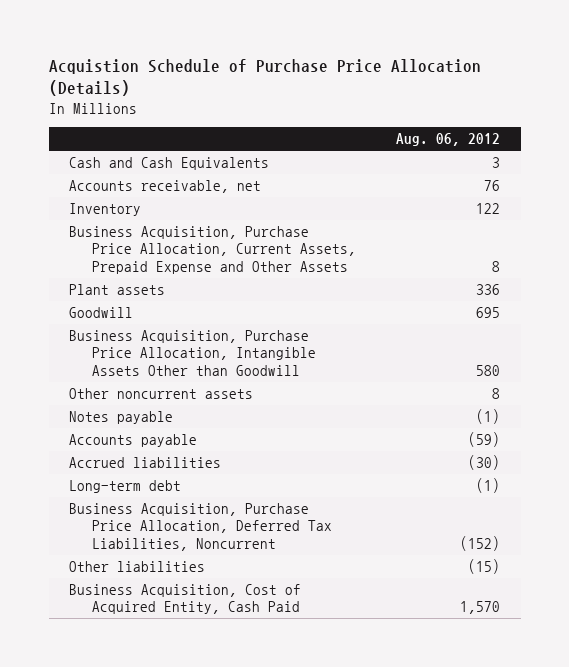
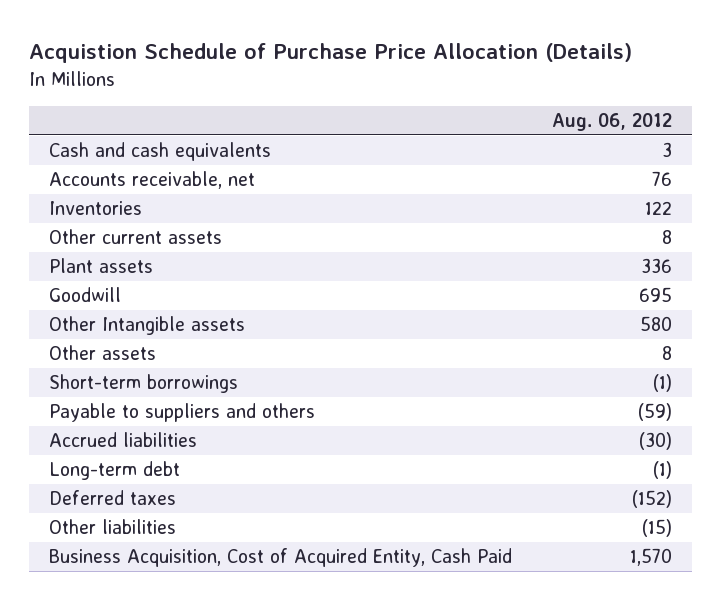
[69,157,270,171] Cash and Cash Equivalents -> [48,142,271,162] Cash and cash equivalents
[69,203,142,217] Inventory -> [48,201,142,216] Inventories
[69,226,356,274] Business Acquisition, Purchase Price Allocation, Current Assets, Prepaid Expense and Other Assets -> [48,229,222,245] Other current assets
[69,330,316,376] Business Acquisition, Purchase Price Allocation, Intangible Assets Other than Goodwill -> [48,316,245,336] Other Intangible assets
[69,388,254,400] Other noncurrent assets -> [48,345,156,361] Other assets
[69,411,174,425] Notes payable -> [48,374,238,394] Short-term borrowings
[69,434,198,448] Accounts payable -> [48,403,315,423] Payable to suppliers and others
[69,503,332,551] Business Acquisition, Purchase Price Allocation, Deferred Tax Liabilities, Noncurrent -> [48,490,176,506] Deferred taxes

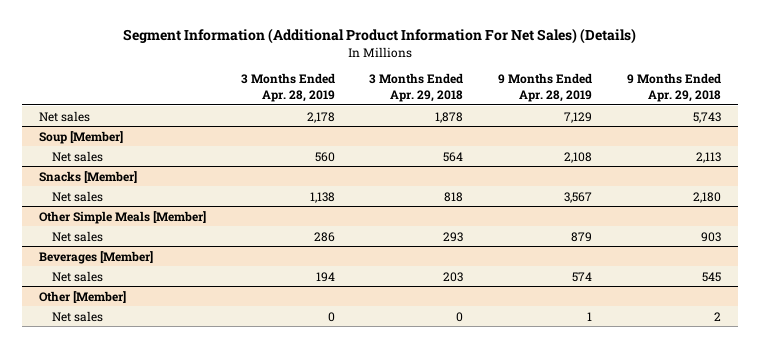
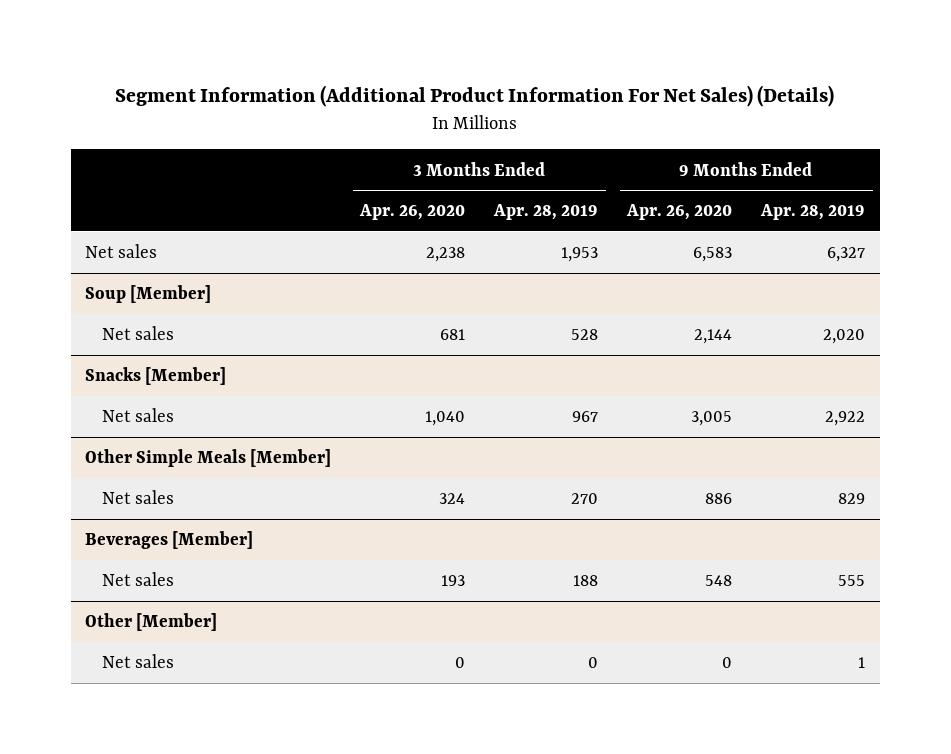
[369,73,464,102] 3 Months Ended Apr. 29, 2018 -> none
[626,73,721,102] 9 Months Ended Apr. 29, 2018 -> none
none -> [359,204,466,221] Apr. 26, 2020
none -> [626,204,733,221] Apr. 26, 2020
[306,111,335,123] 2,178 -> [561,247,599,263] 1,953
[564,111,593,123] 7,129 -> [827,247,866,263] 6,327
[314,151,335,162] 560 -> [571,329,599,341] 528
[564,151,593,163] 2,108 -> [823,329,866,345] 2,020
[309,191,335,203] 1,138 -> [572,411,599,423] 967
[564,191,593,203] 3,567 -> [825,411,866,427] 2,922
[313,231,335,242] 286 -> [571,493,599,505] 270
[571,231,593,242] 879 -> [838,493,866,505] 829
[315,271,335,282] 194 -> [573,575,599,587] 188
[572,271,593,282] 574 -> [838,575,866,587] 555

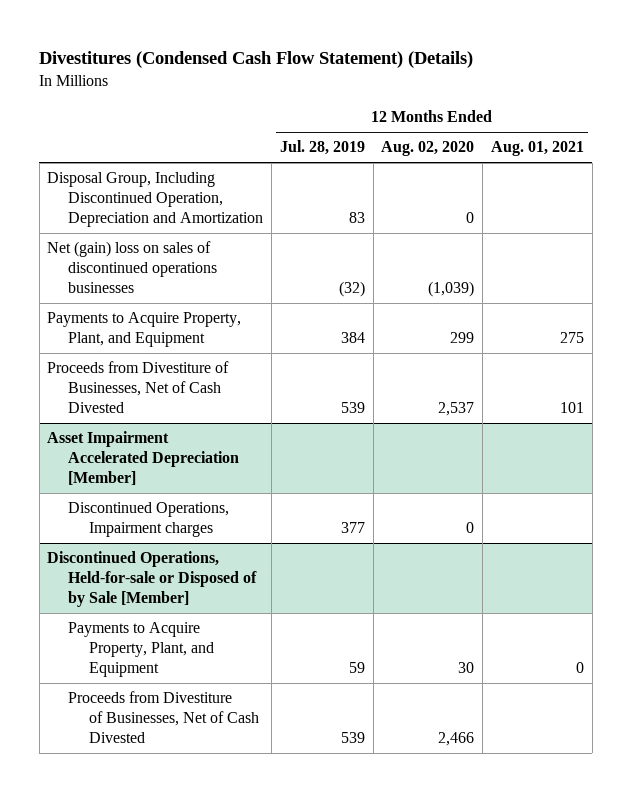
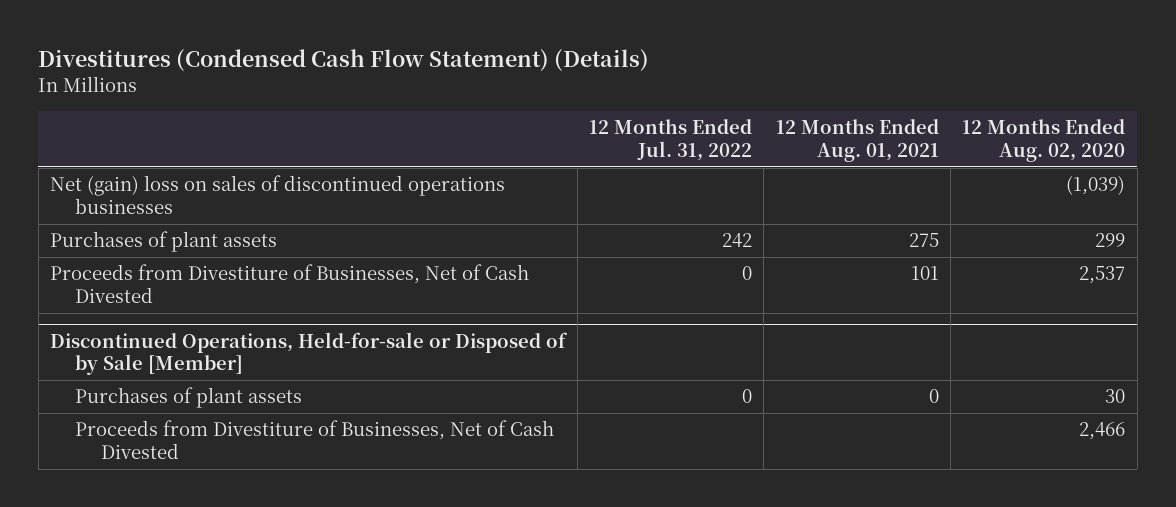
[279,140,365,156] Jul. 28, 2019 -> none
none -> [588,119,752,161] 12 Months Ended Jul. 31, 2022
[47,172,264,228] Disposal Group, Including Discontinued Operation, Depreciation and Amortization -> none
[47,312,242,348] Payments to Acquire Property, Plant, and Equipment -> [50,231,278,253] Purchases of plant assets
[47,431,240,486] Asset Impairment Accelerated Depreciation [Member] -> none
[68,502,230,538] Discontinued Operations, Impairment charges -> none
[68,622,214,678] Payments to Acquire Property, Plant, and Equipment -> [75,387,303,409] Purchases of plant assets

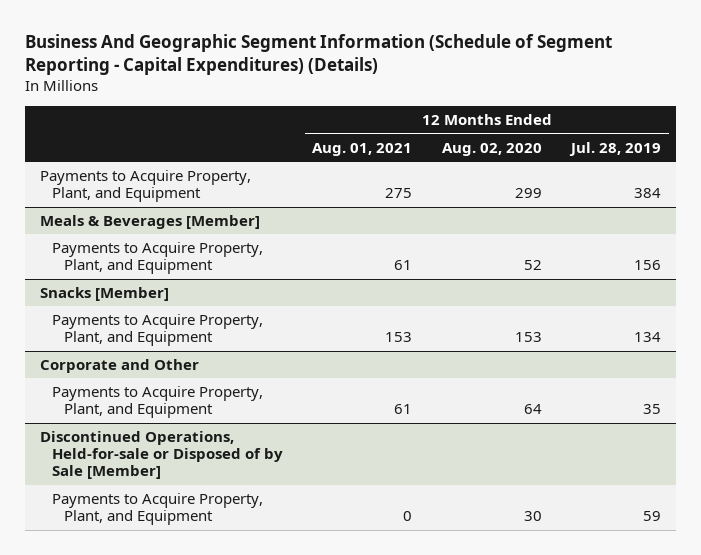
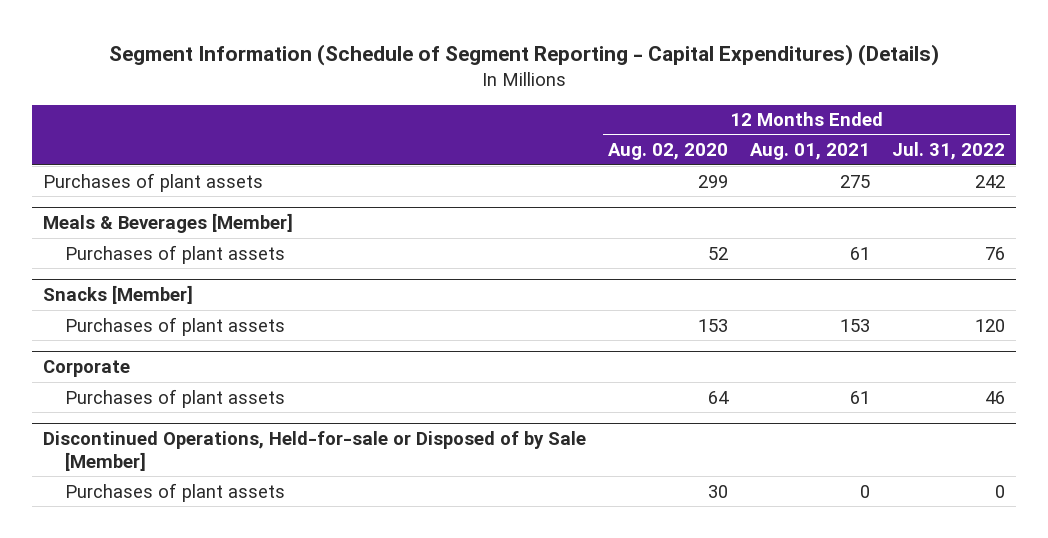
[25,34,613,76] Business And Geographic Segment Information (Schedule of Segment Reporting - Capital Expenditures) (Details) -> [109,44,940,67] Segment Information (Schedule of Segment Reporting - Capital Expenditures) (Details)
[569,141,662,156] Jul. 28, 2019 -> none
none -> [891,142,1005,161] Jul. 31, 2022
[39,170,251,203] Payments to Acquire Property, Plant, and Equipment -> [43,172,264,192] Purchases of plant assets
[52,242,264,275] Payments to Acquire Property, Plant, and Equipment -> [64,244,285,264] Purchases of plant assets
[52,314,264,347] Payments to Acquire Property, Plant, and Equipment -> [64,316,285,336] Purchases of plant assets
[39,359,199,374] Corporate and Other -> [43,360,131,378] Corporate
[52,386,264,419] Payments to Acquire Property, Plant, and Equipment -> [64,388,285,408] Purchases of plant assets
[52,493,264,526] Payments to Acquire Property, Plant, and Equipment -> [64,482,285,502] Purchases of plant assets

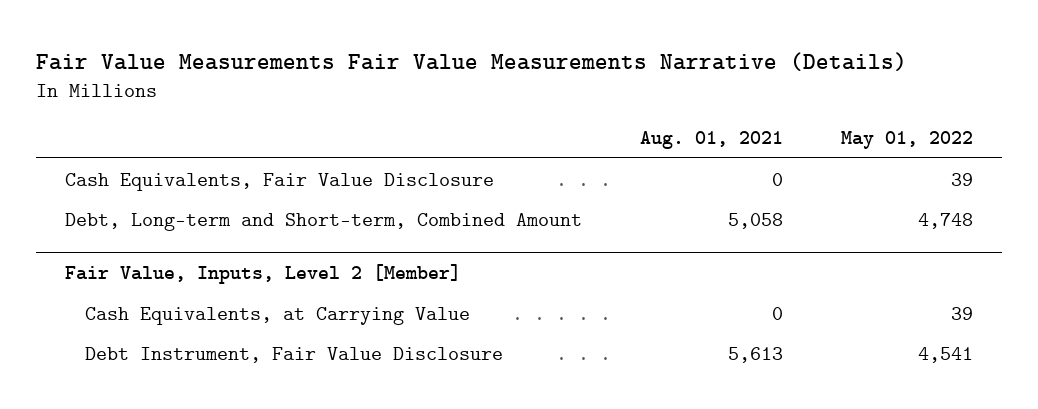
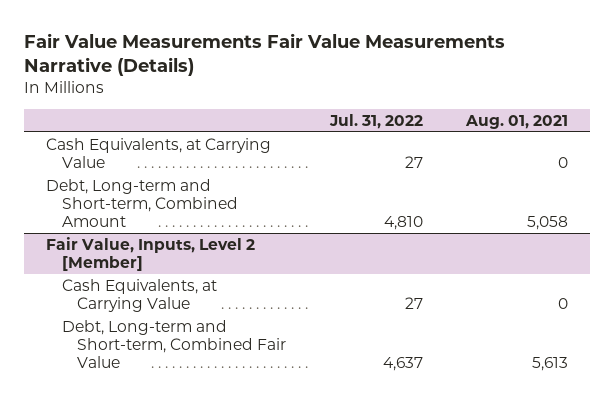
[841,131,974,150] May 01, 2022 -> none
none -> [328,113,423,129] Jul. 31, 2022
[65,172,495,191] Cash Equivalents, Fair Value Disclosure -> none
none -> [46,137,272,168] Cash Equivalents, at Carrying Value
[84,346,503,363] Debt Instrument, Fair Value Disclosure -> [61,319,287,368] Debt, Long-term and Short-term, Combined Fair Value

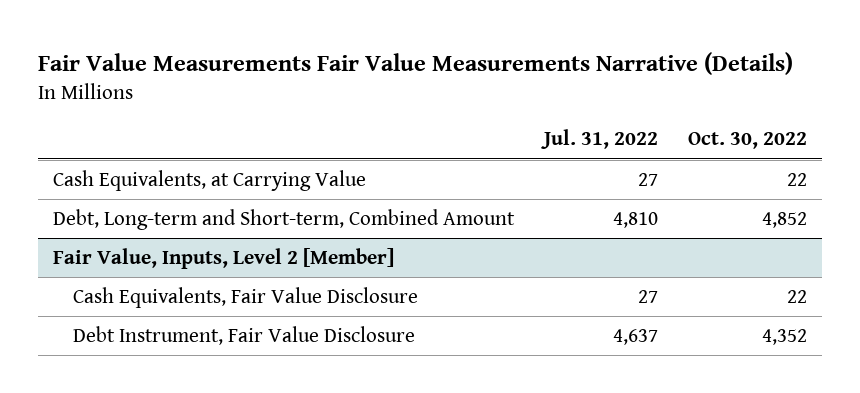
[465,114,569,129] Aug. 01, 2021 -> none
none -> [687,132,807,150] Oct. 30, 2022
[61,278,217,312] Cash Equivalents, at Carrying Value -> none
none -> [73,287,419,309] Cash Equivalents, Fair Value Disclosure
[61,319,287,368] Debt, Long-term and Short-term, Combined Fair Value -> [73,326,416,346] Debt Instrument, Fair Value Disclosure

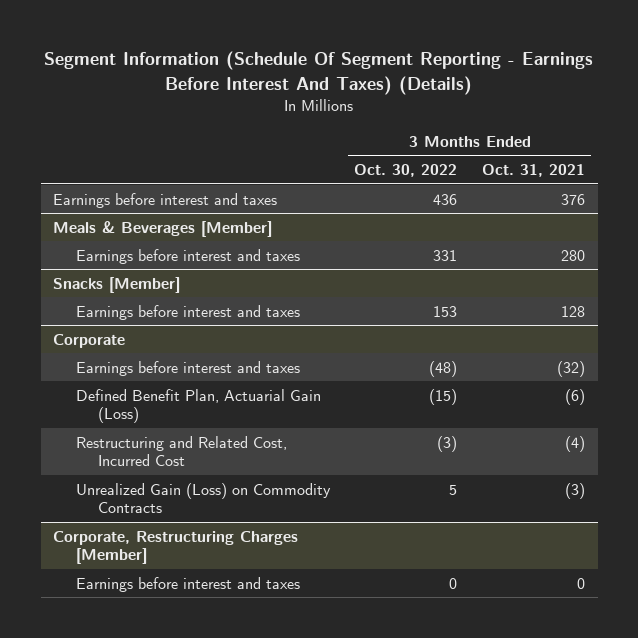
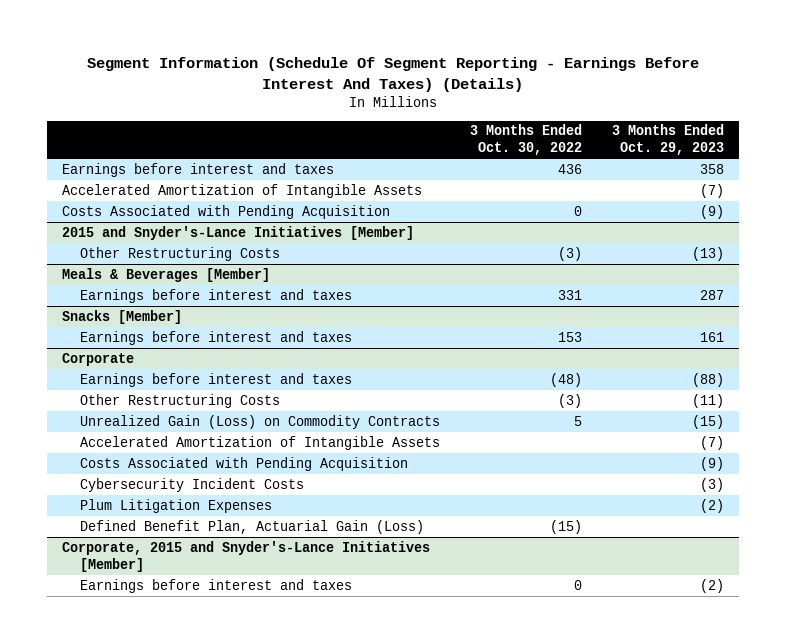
[482,164,586,178] Oct. 31, 2021 -> none
none -> [612,124,725,156] 3 Months Ended Oct. 29, 2023
none -> [62,183,423,198] Accelerated Amortization of Intangible Assets
none -> [62,204,391,219] Costs Associated with Pending Acquisition
none -> [62,225,415,240] 2015 and Snyder's-Lance Initiatives [Member]
none -> [79,246,280,261] Other Restructuring Costs
[75,435,287,467] Restructuring and Related Cost, Incurred Cost -> none
none -> [79,393,280,408] Other Restructuring Costs
[52,530,298,565] Corporate, Restructuring Charges [Member] -> none
none -> [79,435,440,450] Accelerated Amortization of Intangible Assets
none -> [79,456,408,471] Costs Associated with Pending Acquisition
none -> [79,477,304,492] Cybersecurity Incident Costs
none -> [79,498,272,513] Plum Litigation Expenses
[75,388,321,424] Defined Benefit Plan, Actuarial Gain (Loss) -> [79,519,424,534] Defined Benefit Plan, Actuarial Gain (Loss)
none -> [62,540,431,572] Corporate, 2015 and Snyder's-Lance Initiatives [Member]

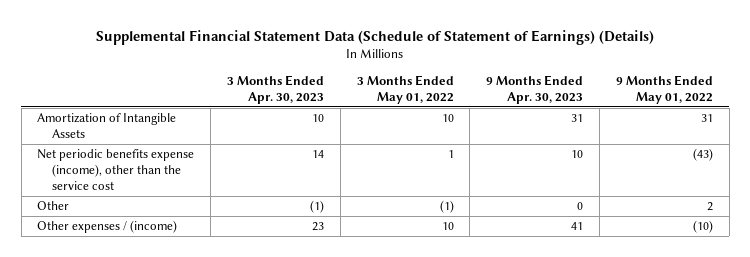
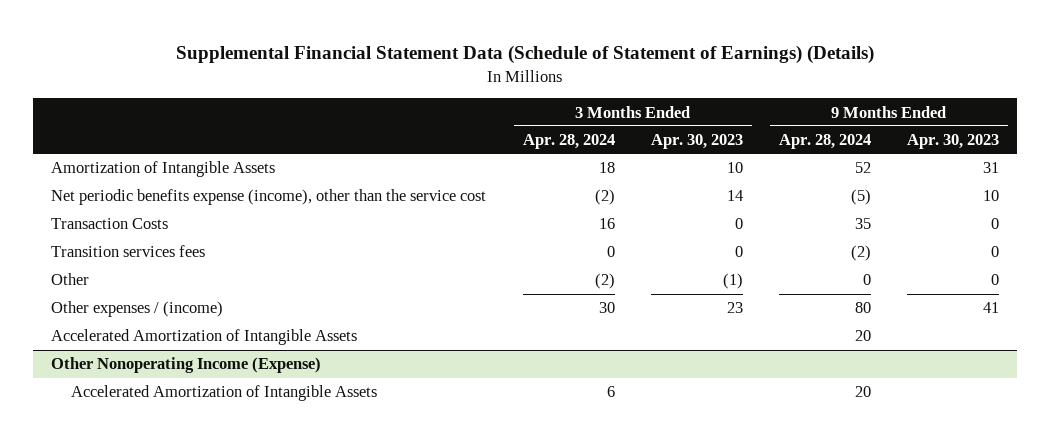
[356,74,454,105] 3 Months Ended May 01, 2022 -> none
[615,74,713,105] 9 Months Ended May 01, 2022 -> none
none -> [522,134,615,150] Apr. 28, 2024
none -> [778,134,871,150] Apr. 28, 2024
none -> [51,218,169,230] Transaction Costs
none -> [51,245,206,258] Transition services fees
none -> [51,329,358,346] Accelerated Amortization of Intangible Assets
none -> [51,357,322,374] Other Nonoperating Income (Expense)
none -> [71,385,378,402] Accelerated Amortization of Intangible Assets

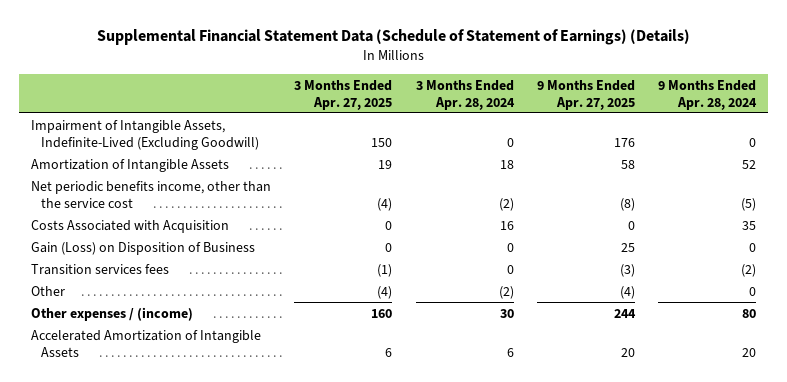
[650,134,743,150] Apr. 30, 2023 -> none
[906,134,999,150] Apr. 30, 2023 -> none
none -> [294,79,393,110] 3 Months Ended Apr. 27, 2025
none -> [536,79,635,110] 9 Months Ended Apr. 27, 2025
none -> [30,119,260,150] Impairment of Intangible Assets, Indefinite-Lived (Excluding Goodwill)
[51,189,487,206] Net periodic benefits expense (income), other than the service cost -> [30,180,271,208] Net periodic benefits income, other than the service cost
[51,218,169,230] Transaction Costs -> [30,219,229,233] Costs Associated with Acquisition
none -> [30,241,255,255] Gain (Loss) on Disposition of Business
[51,329,358,346] Accelerated Amortization of Intangible Assets -> none
[51,357,322,374] Other Nonoperating Income (Expense) -> none

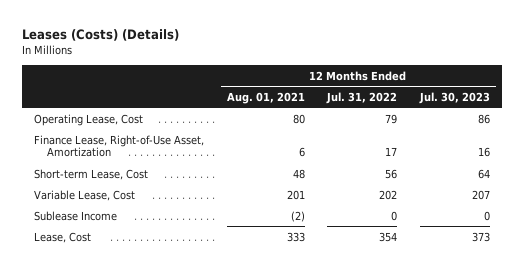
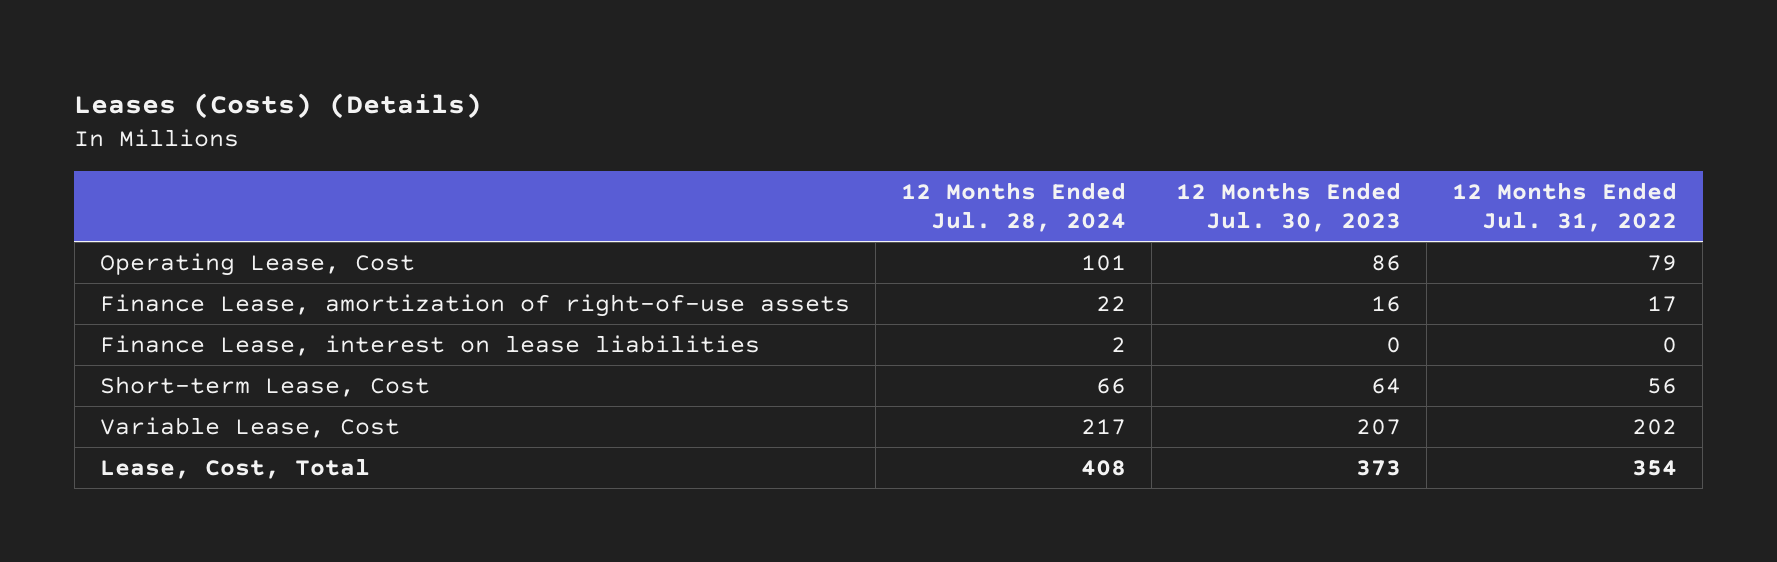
[226,91,305,104] Aug. 01, 2021 -> none
none -> [900,181,1126,232] 12 Months Ended Jul. 28, 2024
[33,134,204,158] Finance Lease, Right-of-Use Asset, Amortization -> [99,293,850,317] Finance Lease, amortization of right-of-use assets
none -> [99,334,760,356] Finance Lease, interest on lease liabilities
[33,210,117,221] Sublease Income -> none
[33,231,91,243] Lease, Cost -> [99,457,370,479] Lease, Cost, Total

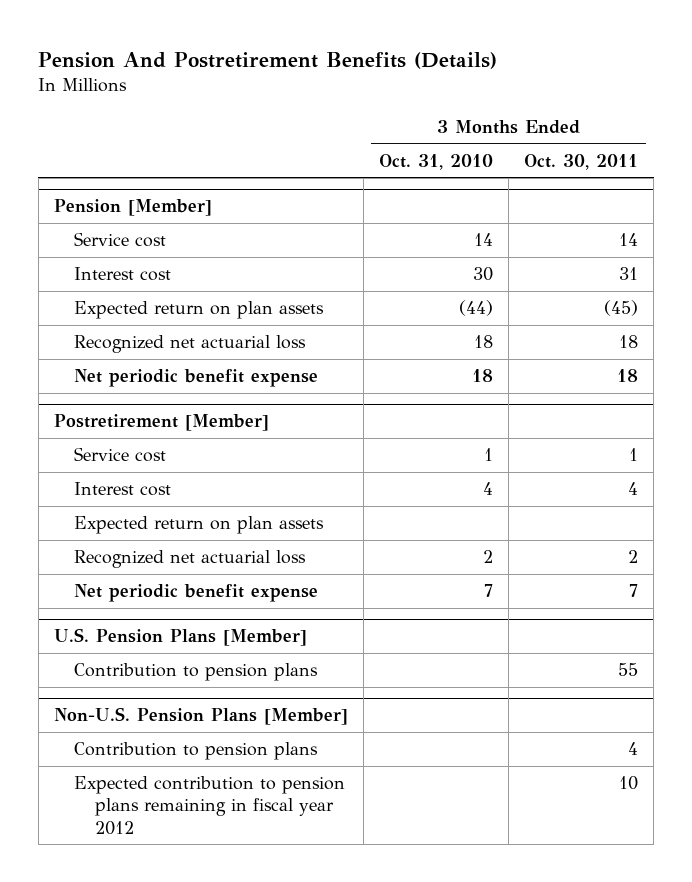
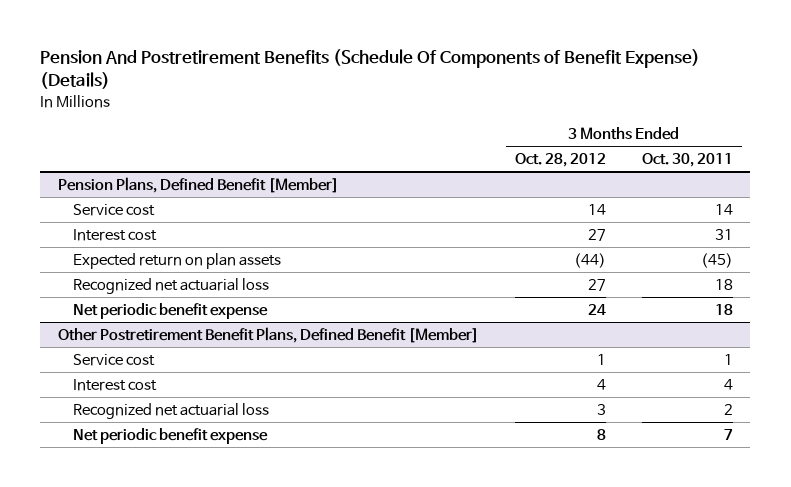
[38,51,498,69] Pension And Postretirement Benefits (Details) -> [40,49,701,90] Pension And Postretirement Benefits (Schedule Of Components of Benefit Expense) (Details)
[379,153,494,170] Oct. 31, 2010 -> none
none -> [514,153,606,168] Oct. 28, 2012
[54,199,213,217] Pension [Member] -> none
none -> [58,176,340,193] Pension Plans, Defined Benefit [Member]
[54,414,270,432] Postretirement [Member] -> none
none -> [58,326,480,343] Other Postretirement Benefit Plans, Defined Benefit [Member]
[74,516,325,535] Expected return on plan assets -> none
[54,628,308,647] U.S. Pension Plans [Member] -> none
[74,663,319,682] Contribution to pension plans -> none
[54,707,349,726] Non-U.S. Pension Plans [Member] -> none
[74,742,319,761] Contribution to pension plans -> none
[74,776,346,835] Expected contribution to pension plans remaining in fiscal year 2012 -> none

